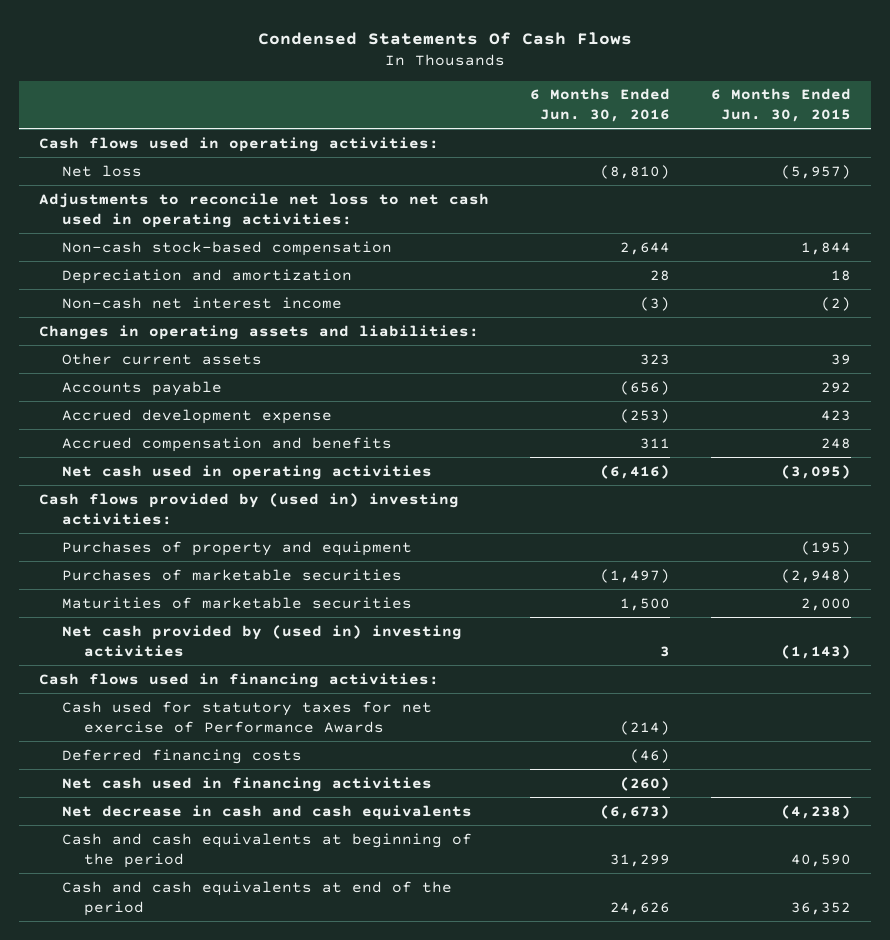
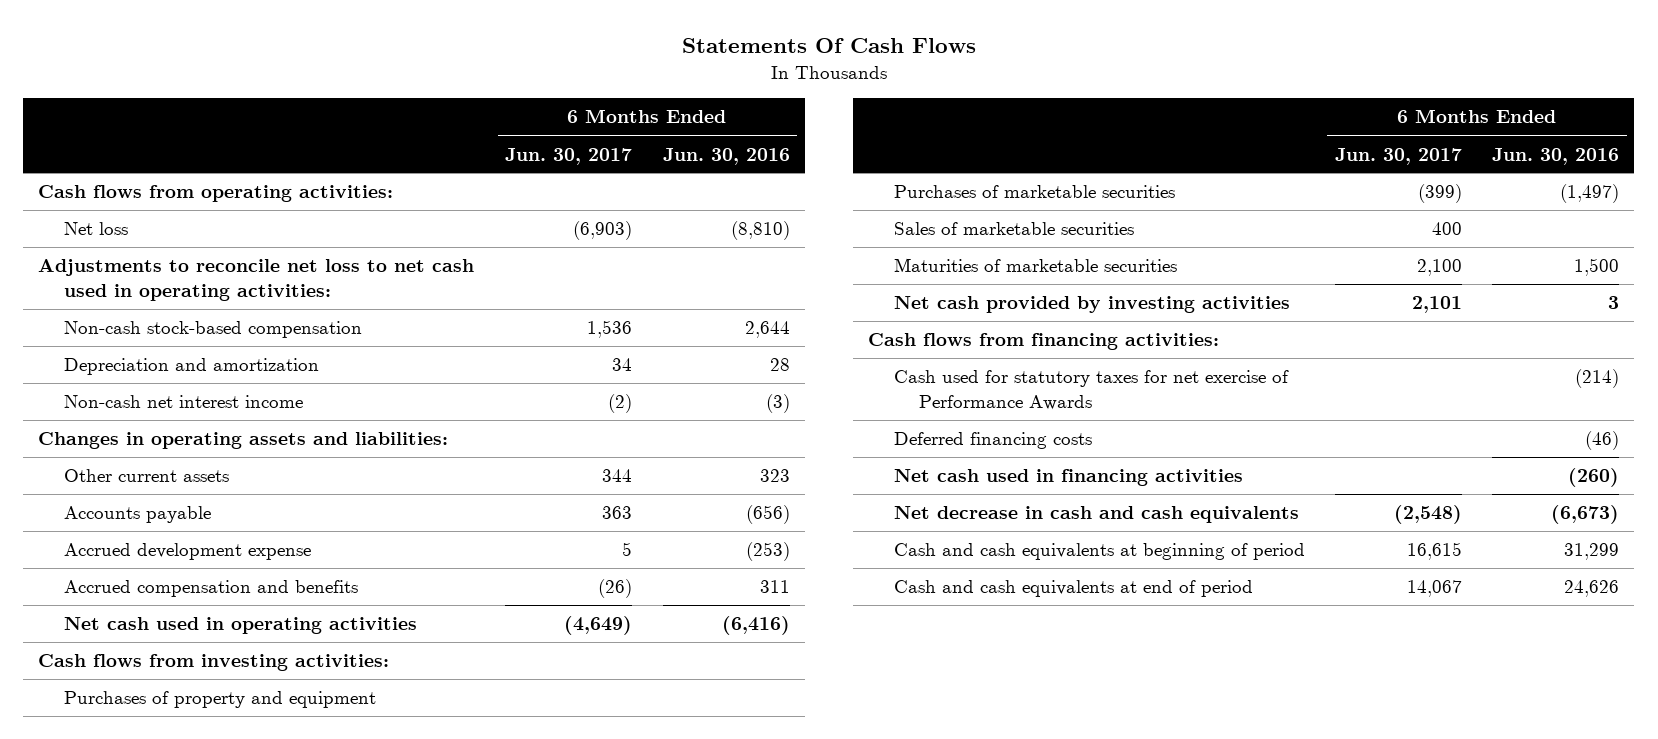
[258,31,633,45] Condensed Statements Of Cash Flows -> [681,38,976,54] Statements Of Cash Flows
[710,88,851,123] 6 Months Ended Jun. 30, 2015 -> none
none -> [505,147,633,165] Jun. 30, 2017
[39,136,440,152] Cash flows used in operating activities: -> [38,185,394,203] Cash flows from operating activities:
[39,492,460,525] Cash flows provided by (used in) investing activities: -> [38,654,390,672] Cash flows from investing activities:
none -> [893,222,1134,236] Sales of marketable securities
[61,624,462,657] Net cash provided by (used in) investing activities -> [893,296,1290,314] Net cash provided by investing activities
[39,672,440,688] Cash flows used in financing activities: -> [868,333,1220,351] Cash flows from financing activities:
[61,832,472,868] Cash and cash equivalents at beginning of the period -> [893,543,1305,561] Cash and cash equivalents at beginning of period
[61,880,452,916] Cash and cash equivalents at end of the period -> [893,580,1253,598] Cash and cash equivalents at end of period

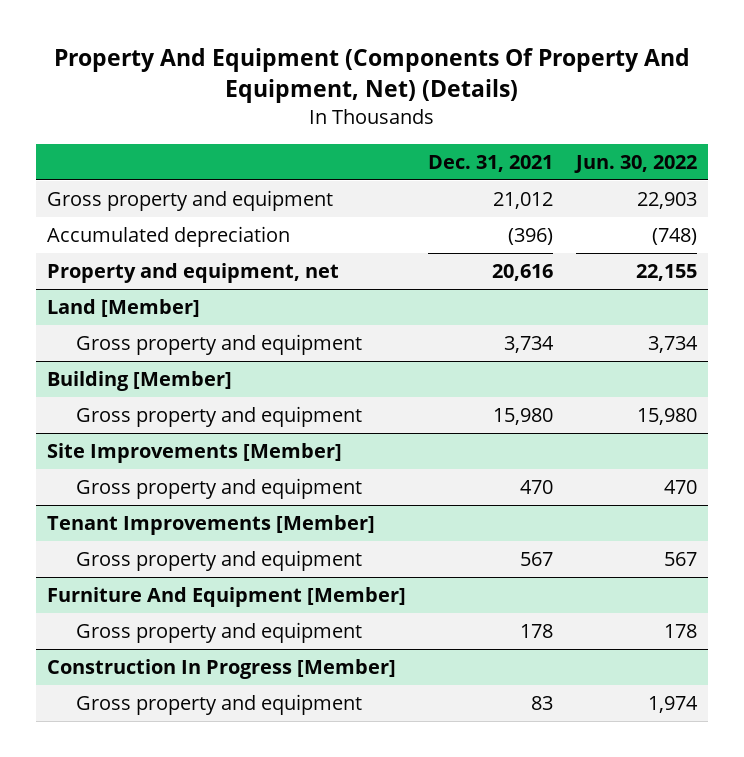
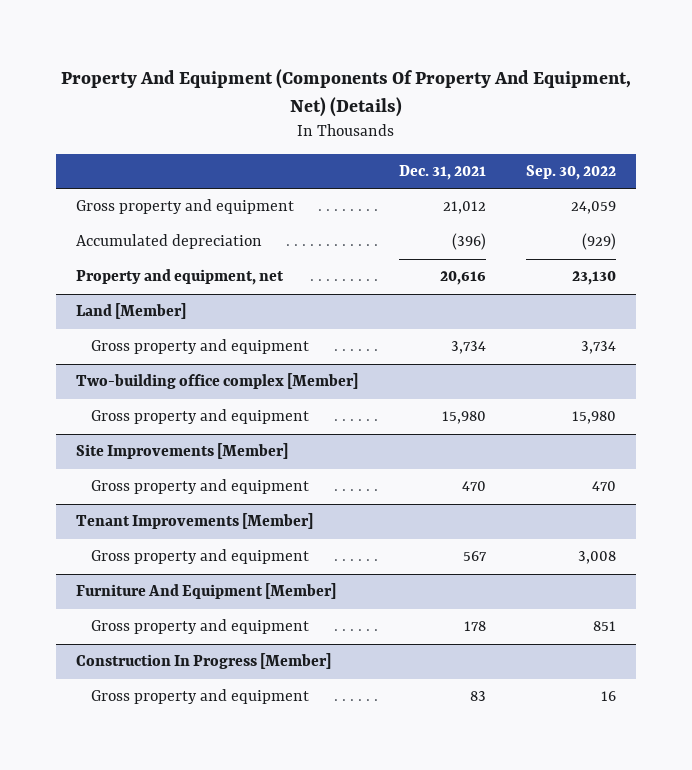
[573,154,697,173] Jun. 30, 2022 -> none
none -> [526,165,617,181] Sep. 30, 2022
[46,370,232,391] Building [Member] -> [76,373,359,390] Two-building office complex [Member]

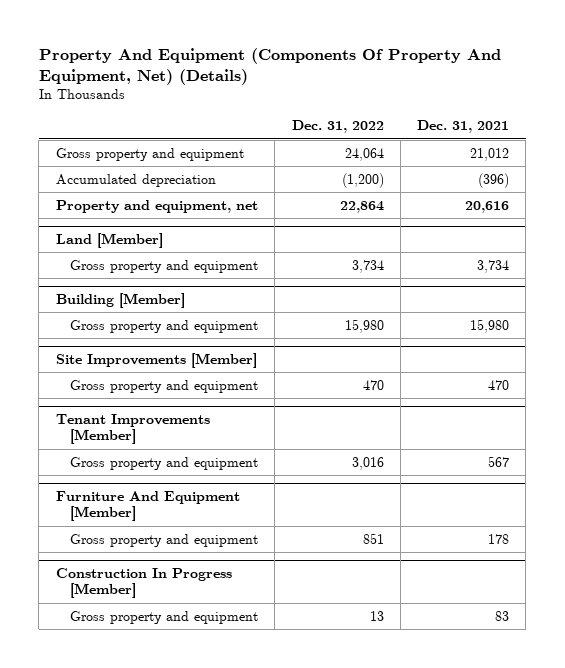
[526,165,617,181] Sep. 30, 2022 -> none
none -> [291,120,384,134] Dec. 31, 2022
[76,373,359,390] Two-building office complex [Member] -> [55,292,185,308] Building [Member]

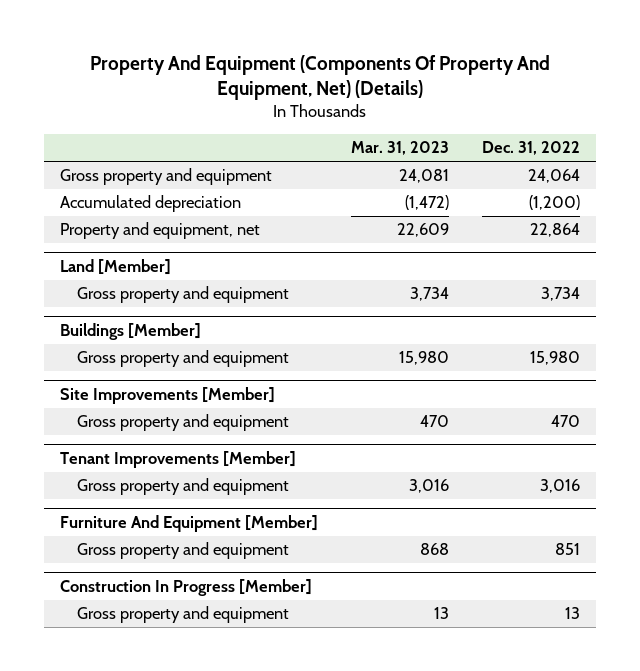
[417,120,510,134] Dec. 31, 2021 -> none
none -> [351,141,450,156] Mar. 31, 2023
[55,292,185,308] Building [Member] -> [60,323,202,341] Buildings [Member]

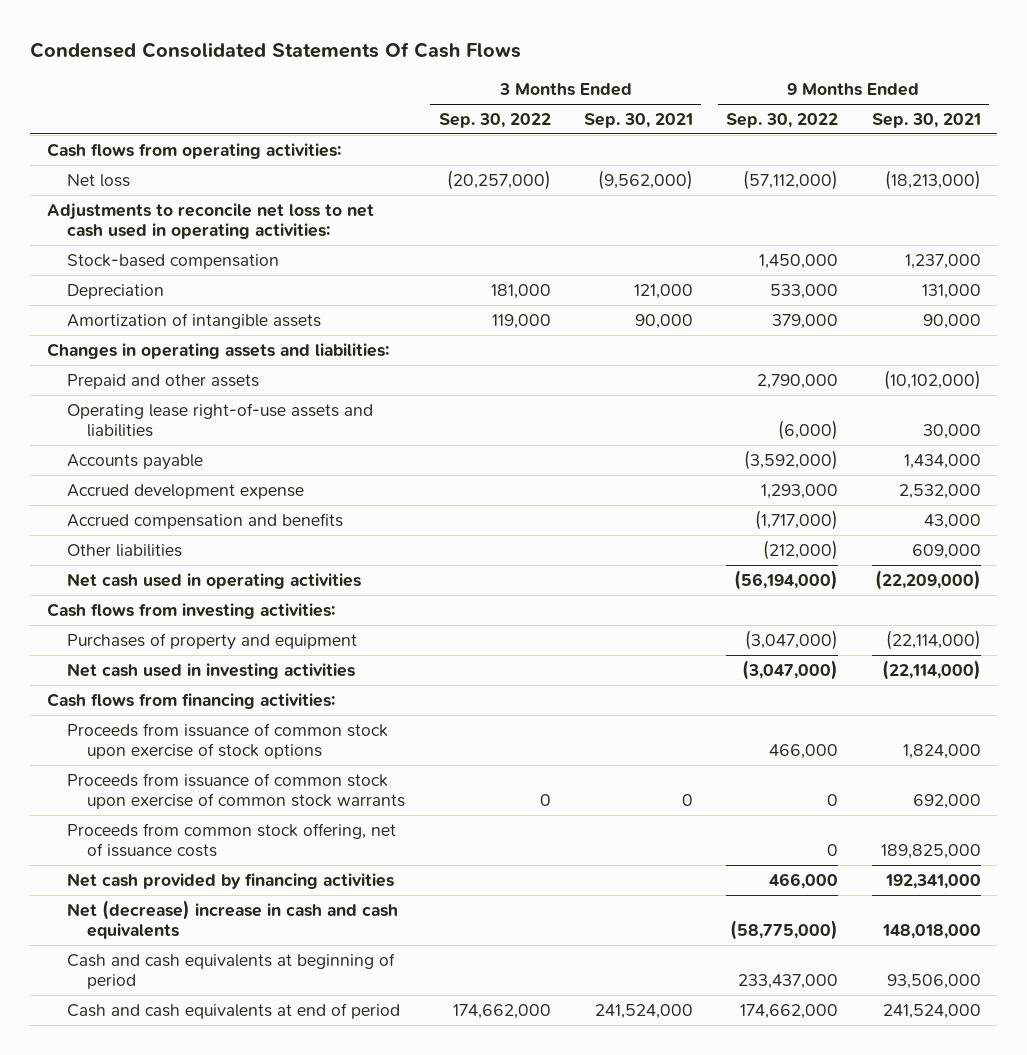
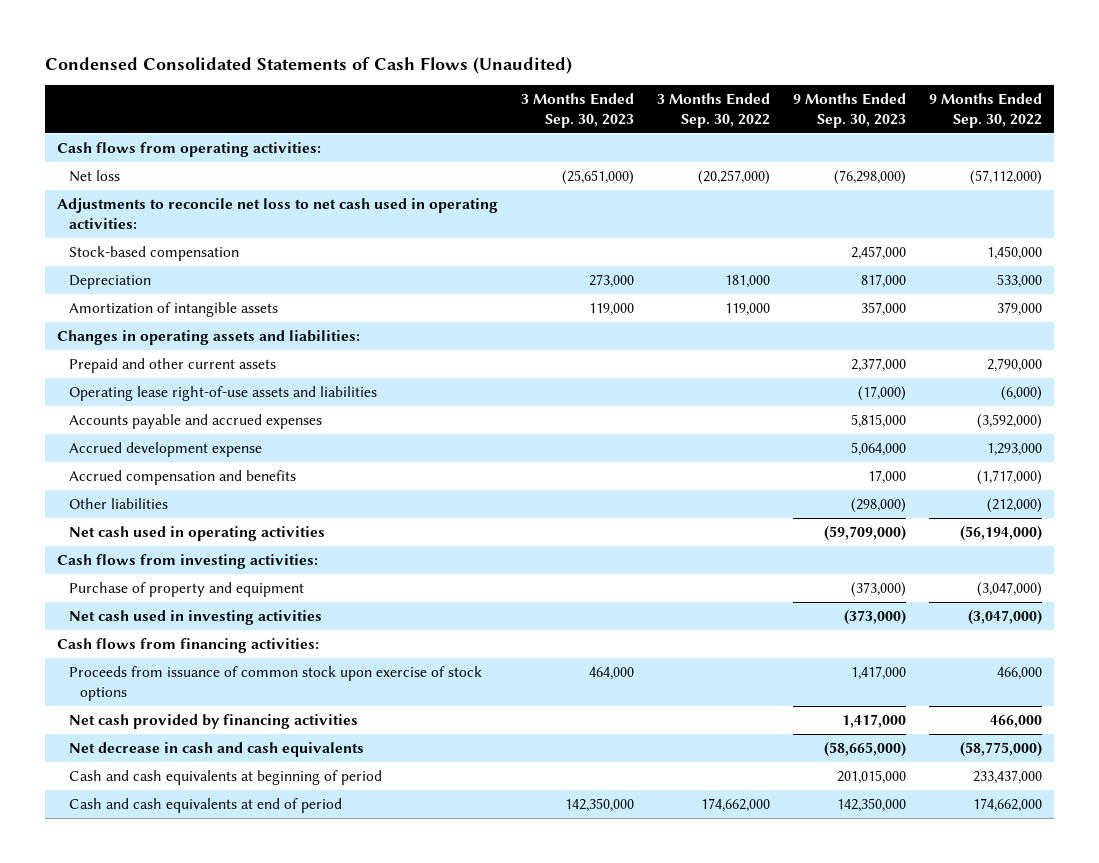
[30,42,522,59] Condensed Consolidated Statements Of Cash Flows -> [45,56,573,74] Condensed Consolidated Statements of Cash Flows (Unaudited)
[583,112,693,128] Sep. 30, 2021 -> none
[871,112,981,128] Sep. 30, 2021 -> none
none -> [520,93,634,128] 3 Months Ended Sep. 30, 2023
none -> [793,93,907,128] 9 Months Ended Sep. 30, 2023
[67,373,260,389] Prepaid and other assets -> [68,358,276,374] Prepaid and other current assets
[67,453,204,470] Accounts payable -> [68,414,322,430] Accounts payable and accrued expenses
[67,632,358,650] Purchases of property and equipment -> [68,582,304,598] Purchase of property and equipment
[67,772,406,810] Proceeds from issuance of common stock upon exercise of common stock warrants -> none
[67,822,397,858] Proceeds from common stock offering, net of issuance costs -> none
[67,899,399,940] Net (decrease) increase in cash and cash equivalents -> [68,742,364,758] Net decrease in cash and cash equivalents

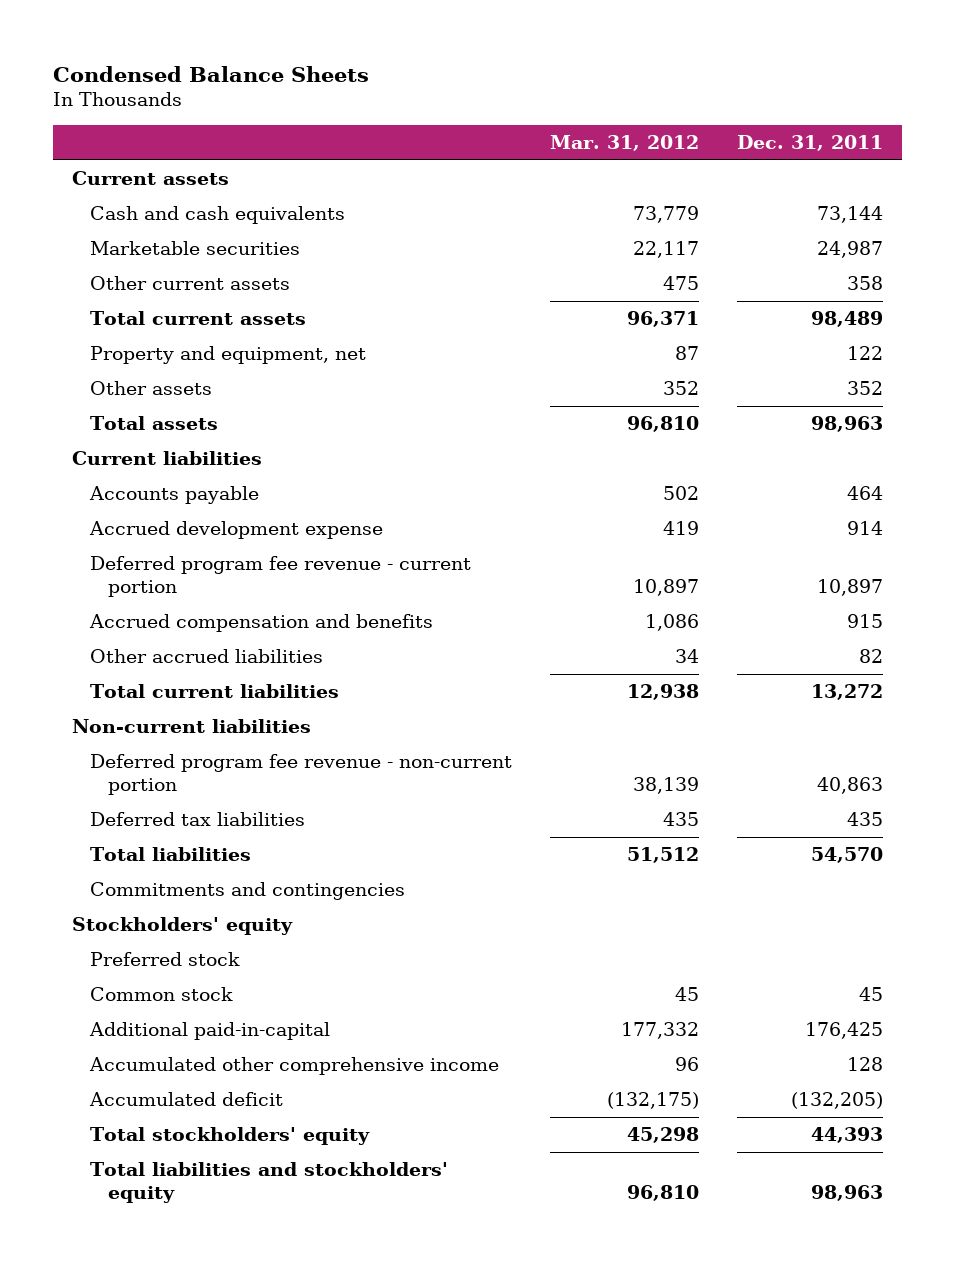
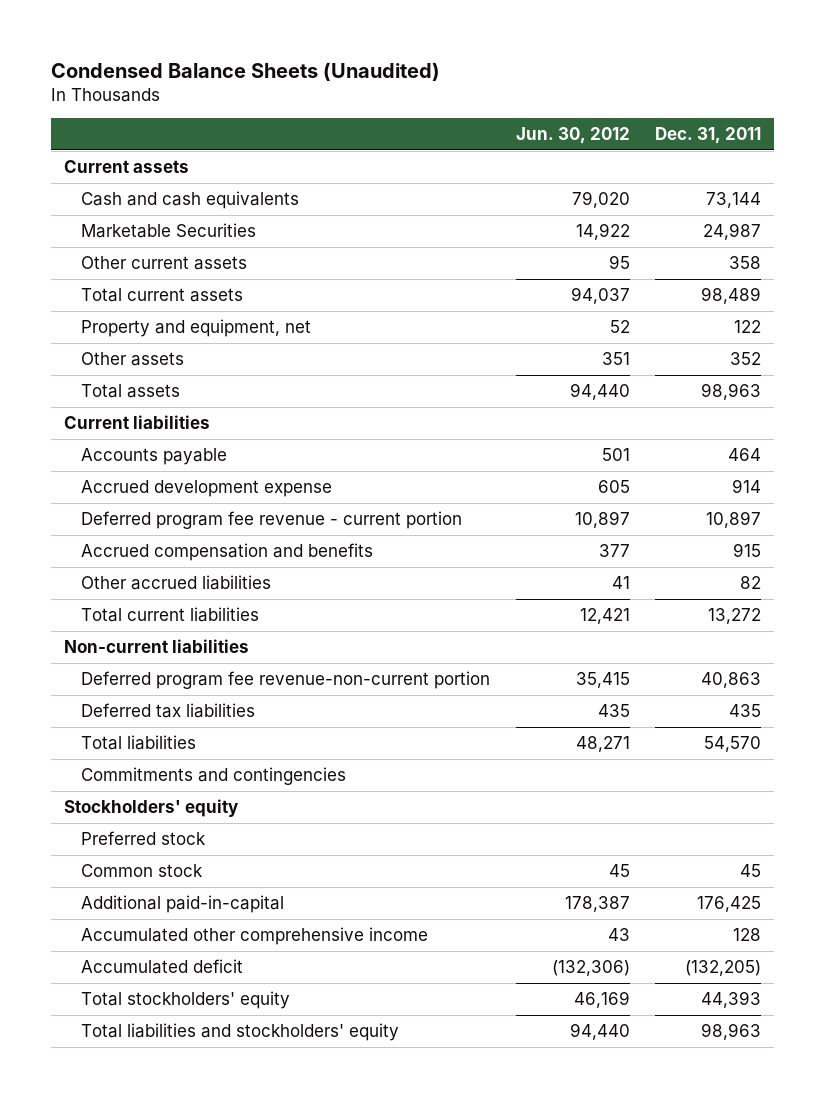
[53,65,370,82] Condensed Balance Sheets -> [51,61,441,81] Condensed Balance Sheets (Unaudited)
[550,135,700,152] Mar. 31, 2012 -> none
none -> [515,127,630,145] Jun. 30, 2012
[90,241,301,256] Marketable securities -> [80,223,256,239] Marketable Securities
[90,754,513,796] Deferred program fee revenue - non-current portion -> [80,671,490,690] Deferred program fee revenue-non-current portion

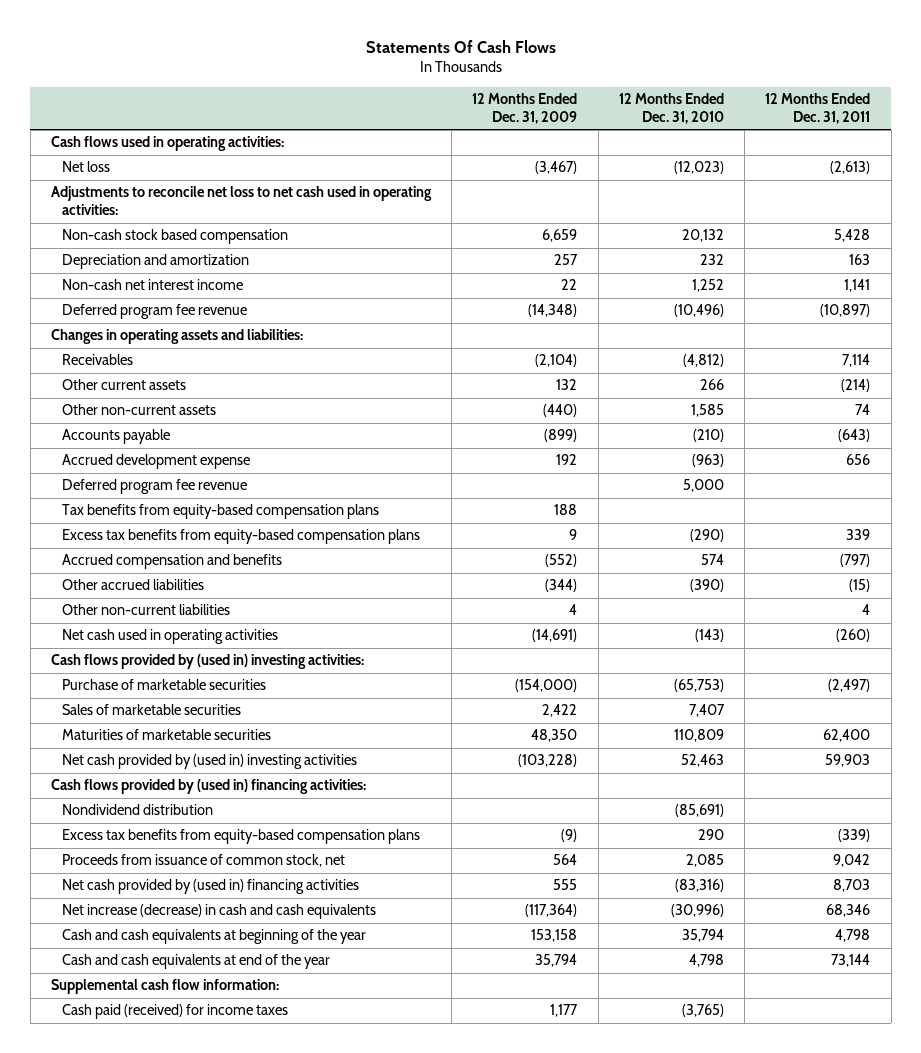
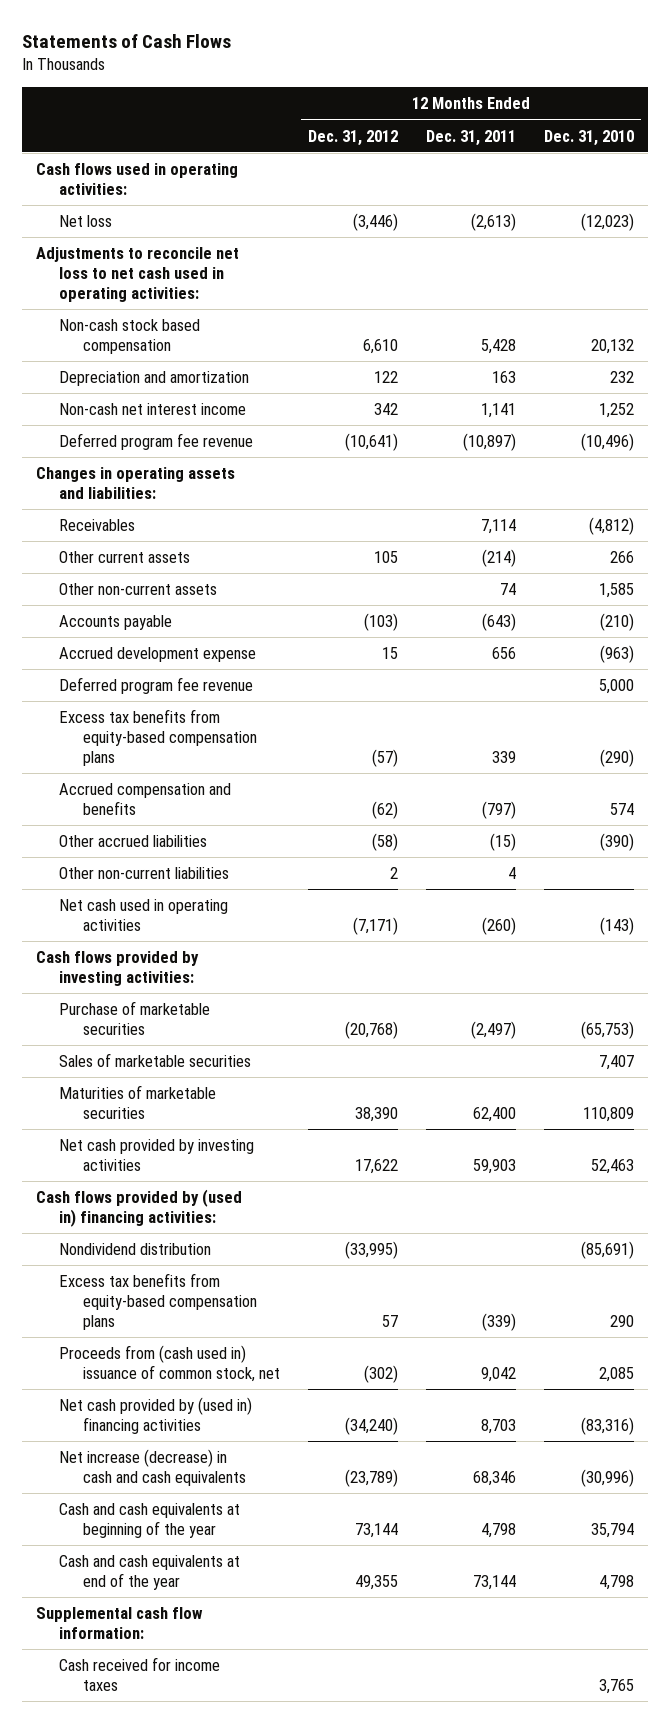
[365,39,556,53] Statements Of Cash Flows -> [22,33,232,48] Statements of Cash Flows
[472,93,578,125] 12 Months Ended Dec. 31, 2009 -> none
none -> [307,129,398,146] Dec. 31, 2012
[61,504,379,520] Tax benefits from equity-based compensation plans -> none
[50,654,364,670] Cash flows provided by (used in) investing activities: -> [36,951,200,986] Cash flows provided by investing activities:
[61,754,357,770] Net cash provided by (used in) investing activities -> [59,1139,255,1171] Net cash provided by investing activities
[61,854,345,868] Proceeds from issuance of common stock, net -> [59,1345,280,1382] Proceeds from (cash used in) issuance of common stock, net
[61,1004,288,1020] Cash paid (received) for income taxes -> [59,1657,221,1691] Cash received for income taxes
[681,1004,724,1018] (3,765) -> [598,1678,634,1694] 3,765

